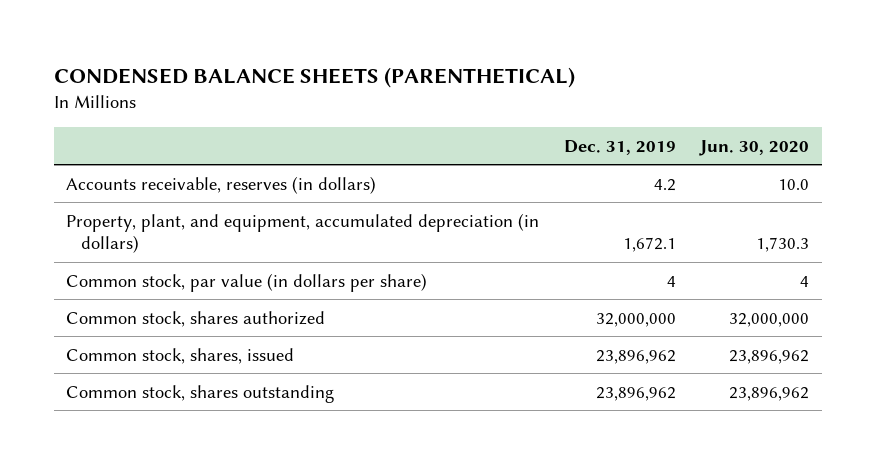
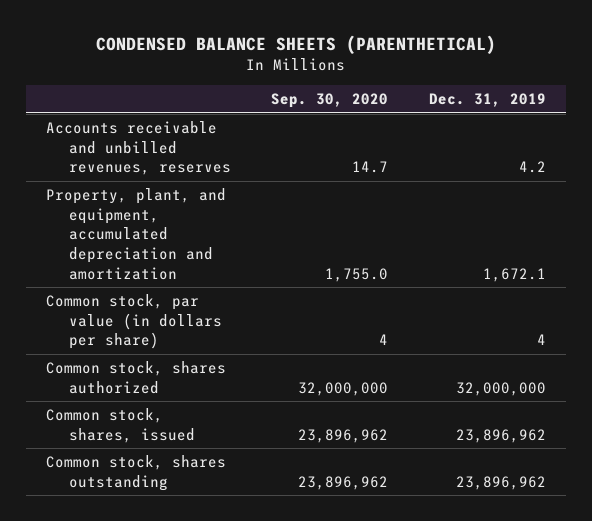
[699,139,810,156] Jun. 30, 2020 -> none
none -> [271,93,389,109] Sep. 30, 2020
[66,175,377,194] Accounts receivable, reserves (in dollars) -> [46,121,232,176] Accounts receivable and unbilled revenues, reserves
[66,212,540,254] Property, plant, and equipment, accumulated depreciation (in dollars) -> [46,188,227,280] Property, plant, and equipment, accumulated depreciation and amortization

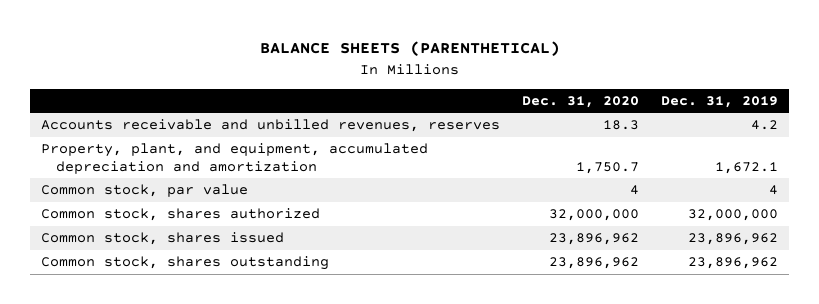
[96,34,497,54] CONDENSED BALANCE SHEETS (PARENTHETICAL) -> [259,41,560,57] BALANCE SHEETS (PARENTHETICAL)
[271,93,389,109] Sep. 30, 2020 -> none
none -> [522,95,640,108] Dec. 31, 2020
[46,294,223,350] Common stock, par value (in dollars per share) -> [41,184,249,198] Common stock, par value
[46,408,196,443] Common stock, shares, issued -> [41,232,285,246] Common stock, shares issued

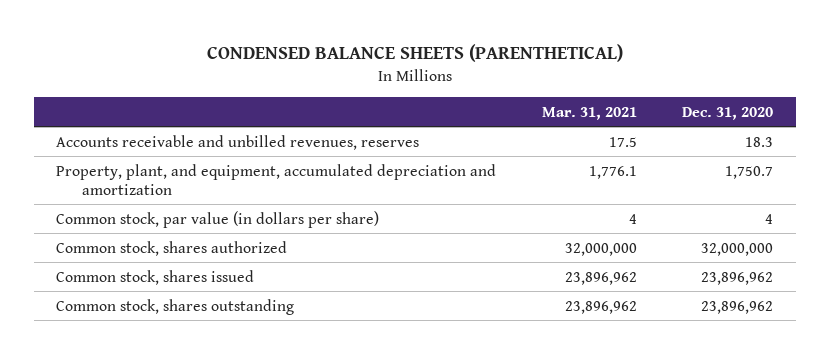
[259,41,560,57] BALANCE SHEETS (PARENTHETICAL) -> [206,43,623,62] CONDENSED BALANCE SHEETS (PARENTHETICAL)
[661,95,779,108] Dec. 31, 2019 -> none
none -> [541,106,637,120] Mar. 31, 2021
[41,184,249,198] Common stock, par value -> [56,210,380,228] Common stock, par value (in dollars per share)

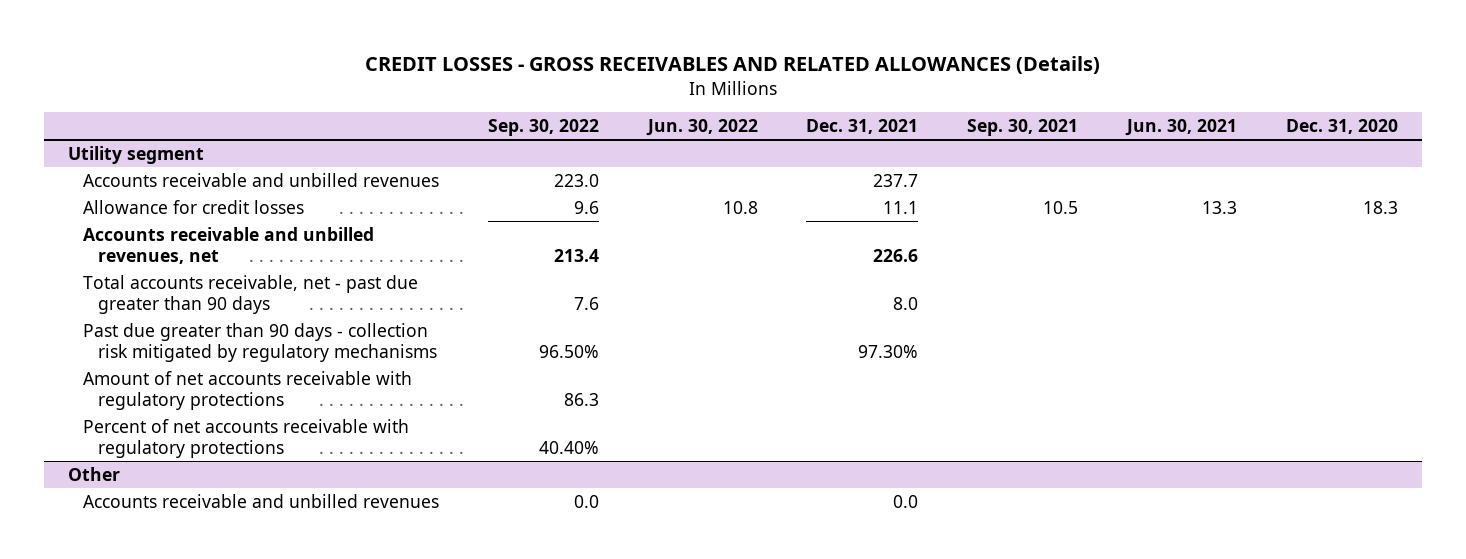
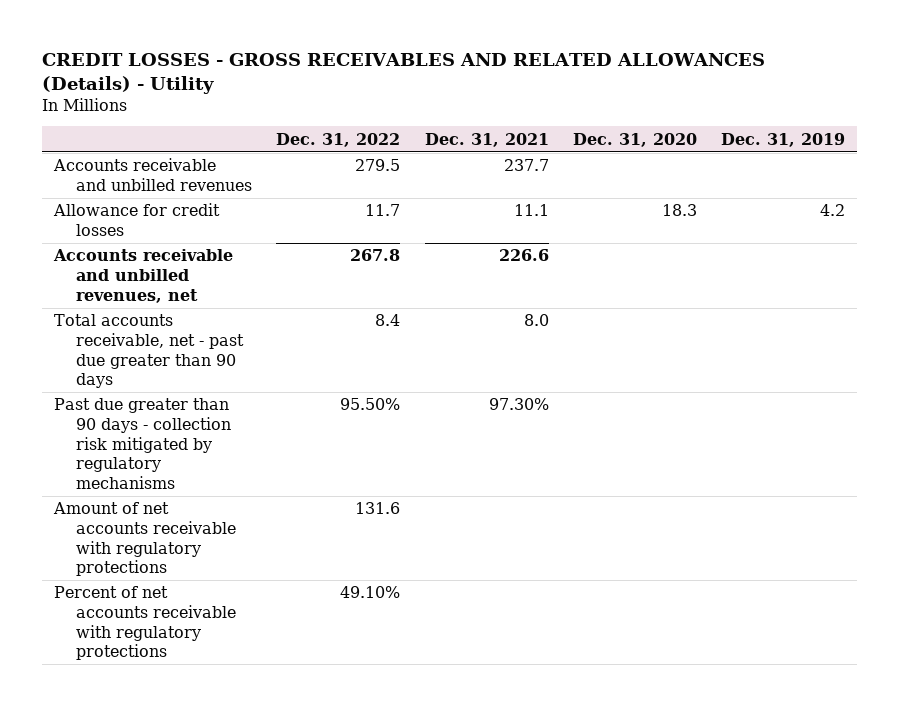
[365,56,1101,75] CREDIT LOSSES - GROSS RECEIVABLES AND RELATED ALLOWANCES (Details) -> [41,52,765,94] CREDIT LOSSES - GROSS RECEIVABLES AND RELATED ALLOWANCES (Details) - Utility
[488,118,600,136] Sep. 30, 2022 -> none
[645,118,758,136] Jun. 30, 2022 -> none
[967,118,1079,136] Sep. 30, 2021 -> none
[1124,118,1237,136] Jun. 30, 2021 -> none
none -> [276,132,401,147] Dec. 31, 2022
none -> [720,132,845,147] Dec. 31, 2019
[68,145,205,164] Utility segment -> none
[68,466,121,481] Other -> none
[83,493,440,508] Accounts receivable and unbilled revenues -> none

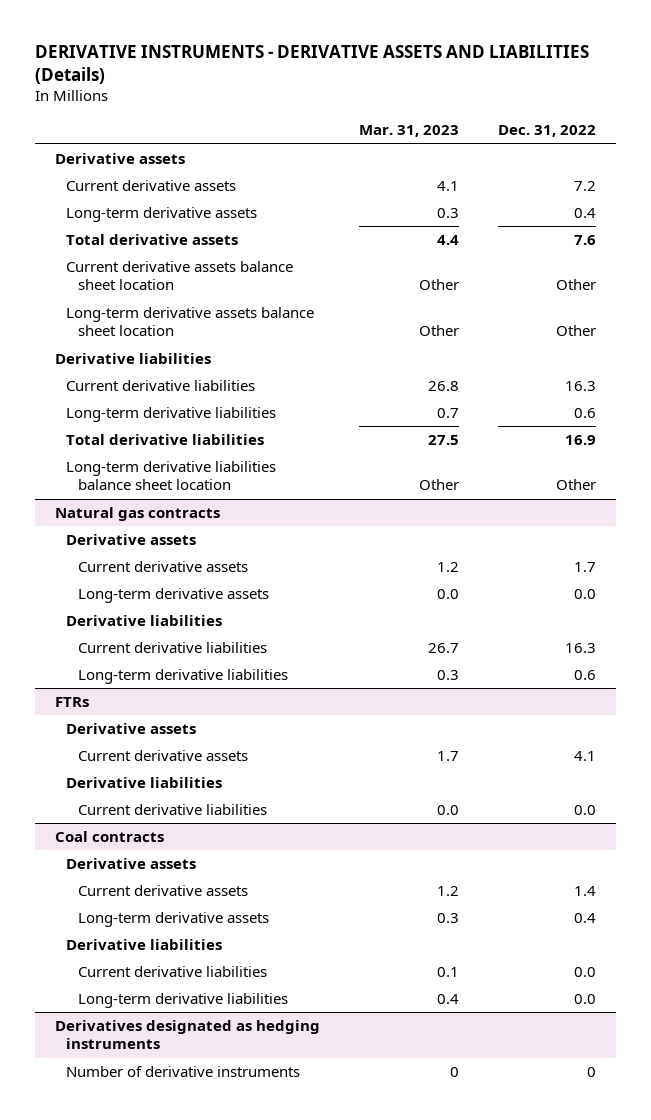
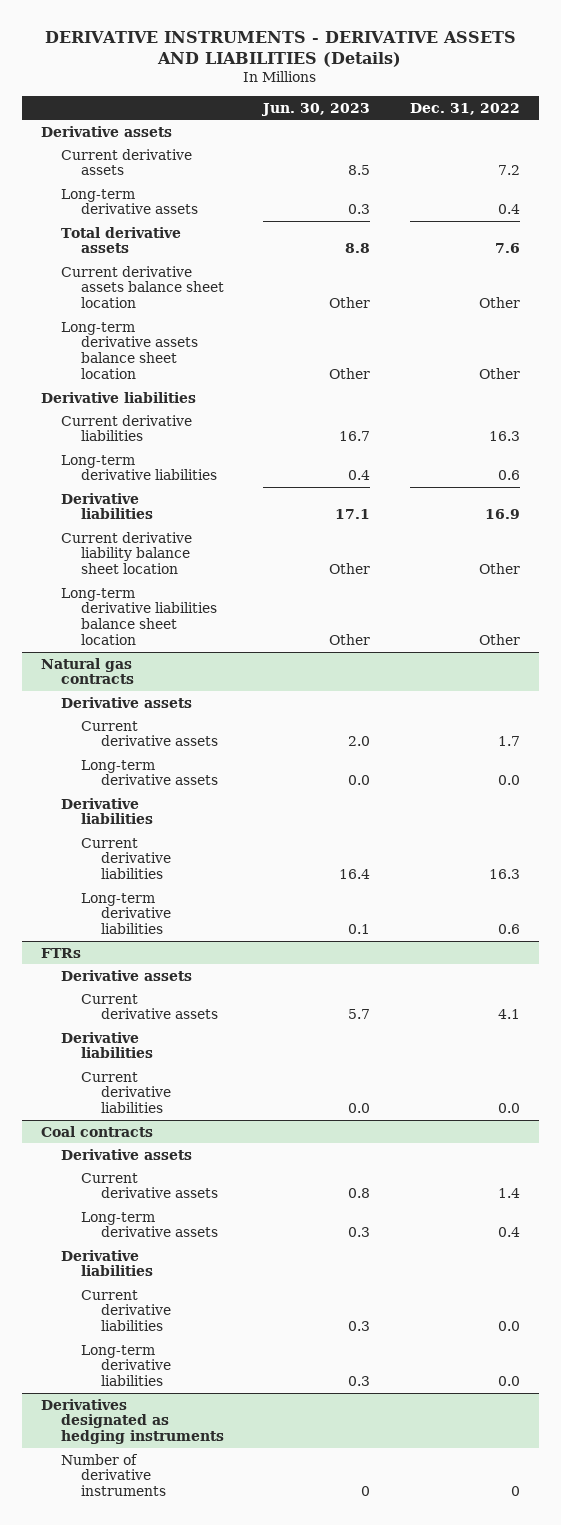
[358,125,459,138] Mar. 31, 2023 -> none
none -> [261,102,371,116] Jun. 30, 2023
[66,433,265,445] Total derivative liabilities -> [61,492,154,520] Derivative liabilities
none -> [61,531,193,575] Current derivative liability balance sheet location

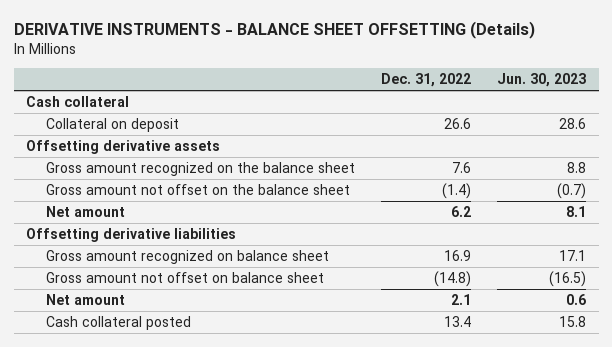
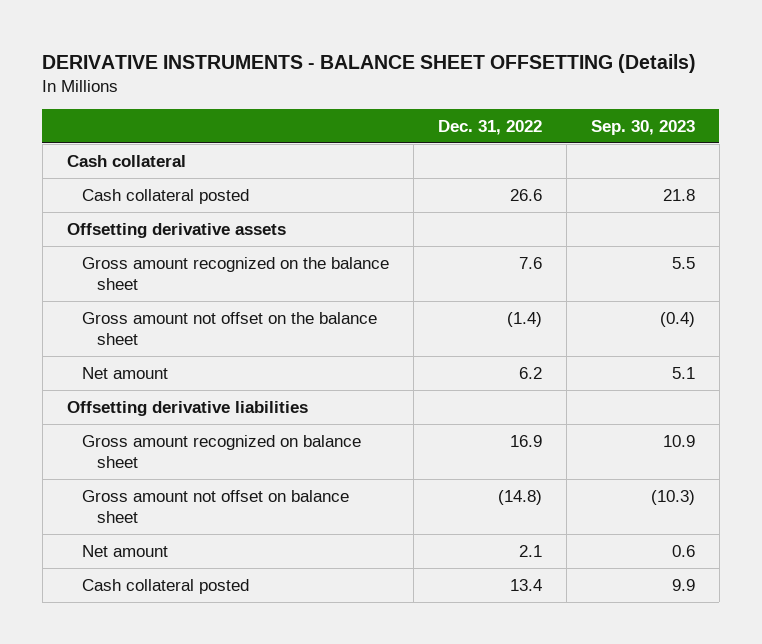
[496,73,586,88] Jun. 30, 2023 -> none
none -> [590,119,695,135] Sep. 30, 2023
[46,117,180,132] Collateral on deposit -> [82,188,250,204] Cash collateral posted

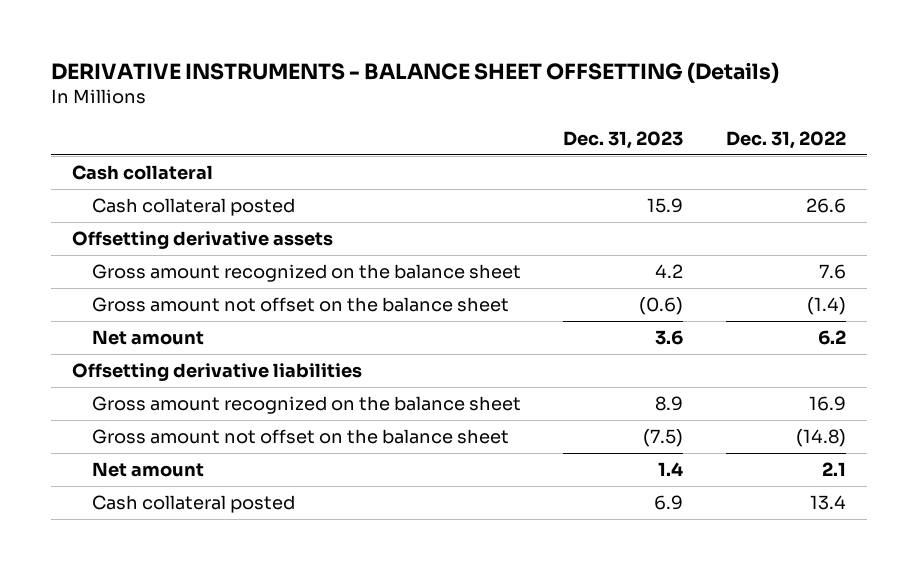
[590,119,695,135] Sep. 30, 2023 -> none
none -> [563,130,684,149] Dec. 31, 2023
[82,434,362,469] Gross amount recognized on balance sheet -> [91,396,521,415] Gross amount recognized on the balance sheet
[82,489,350,524] Gross amount not offset on balance sheet -> [91,429,509,445] Gross amount not offset on the balance sheet

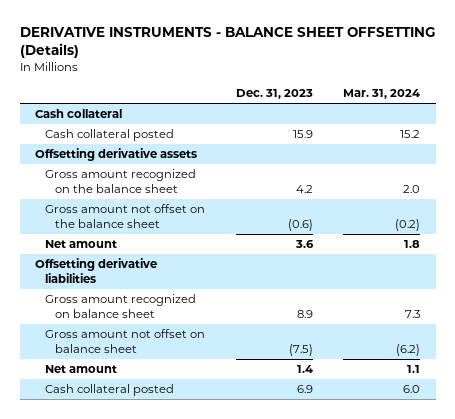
[725,130,846,149] Dec. 31, 2022 -> none
none -> [343,88,421,99] Mar. 31, 2024
[91,396,521,415] Gross amount recognized on the balance sheet -> [45,294,197,319] Gross amount recognized on balance sheet
[91,429,509,445] Gross amount not offset on the balance sheet -> [45,329,206,354] Gross amount not offset on balance sheet

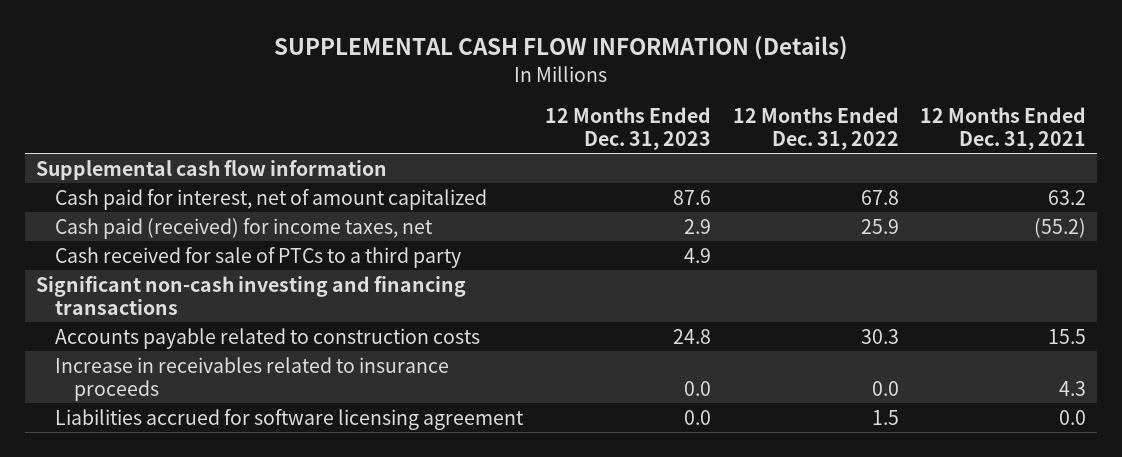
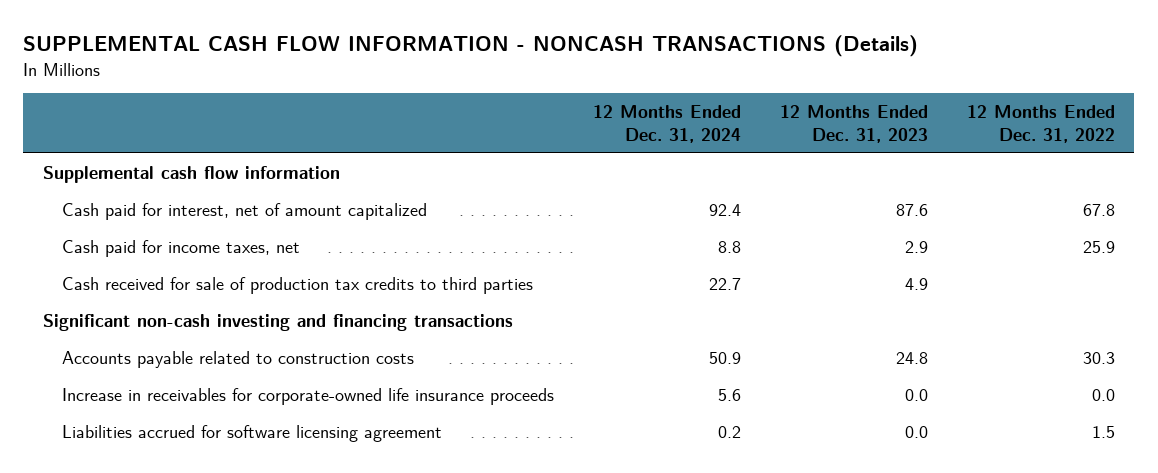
[274,36,849,61] SUPPLEMENTAL CASH FLOW INFORMATION (Details) -> [23,35,919,58] SUPPLEMENTAL CASH FLOW INFORMATION - NONCASH TRANSACTIONS (Details)
[920,106,1087,150] 12 Months Ended Dec. 31, 2021 -> none
none -> [592,105,741,143] 12 Months Ended Dec. 31, 2024
[54,217,433,239] Cash paid (received) for income taxes, net -> [62,239,301,257] Cash paid for income taxes, net
[54,246,461,268] Cash received for sale of PTCs to a third party -> [62,276,534,294] Cash received for sale of production tax credits to third parties
[54,356,449,401] Increase in receivables related to insurance proceeds -> none
none -> [62,387,555,405] Increase in receivables for corporate-owned life insurance proceeds

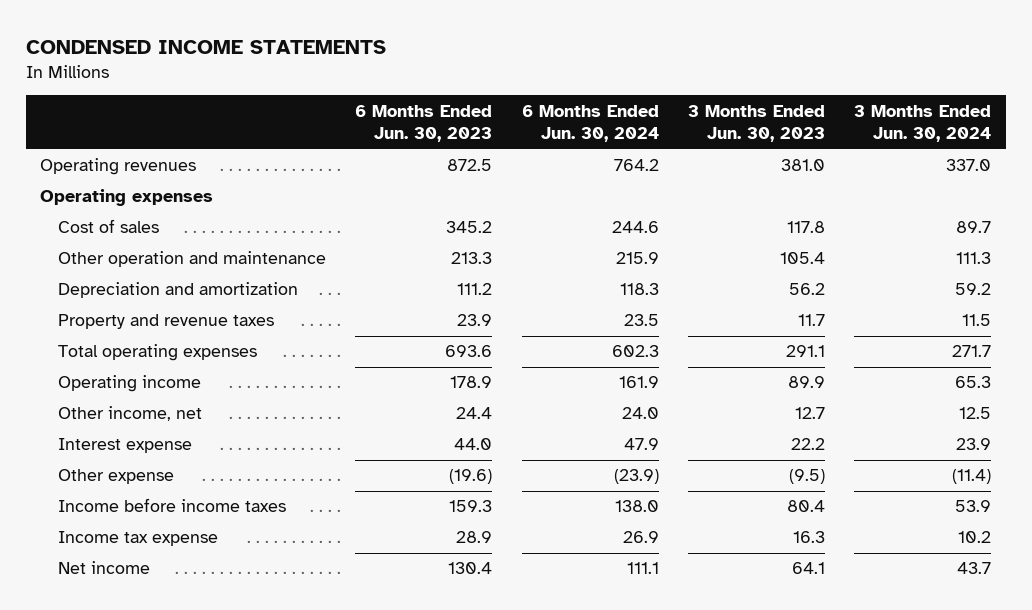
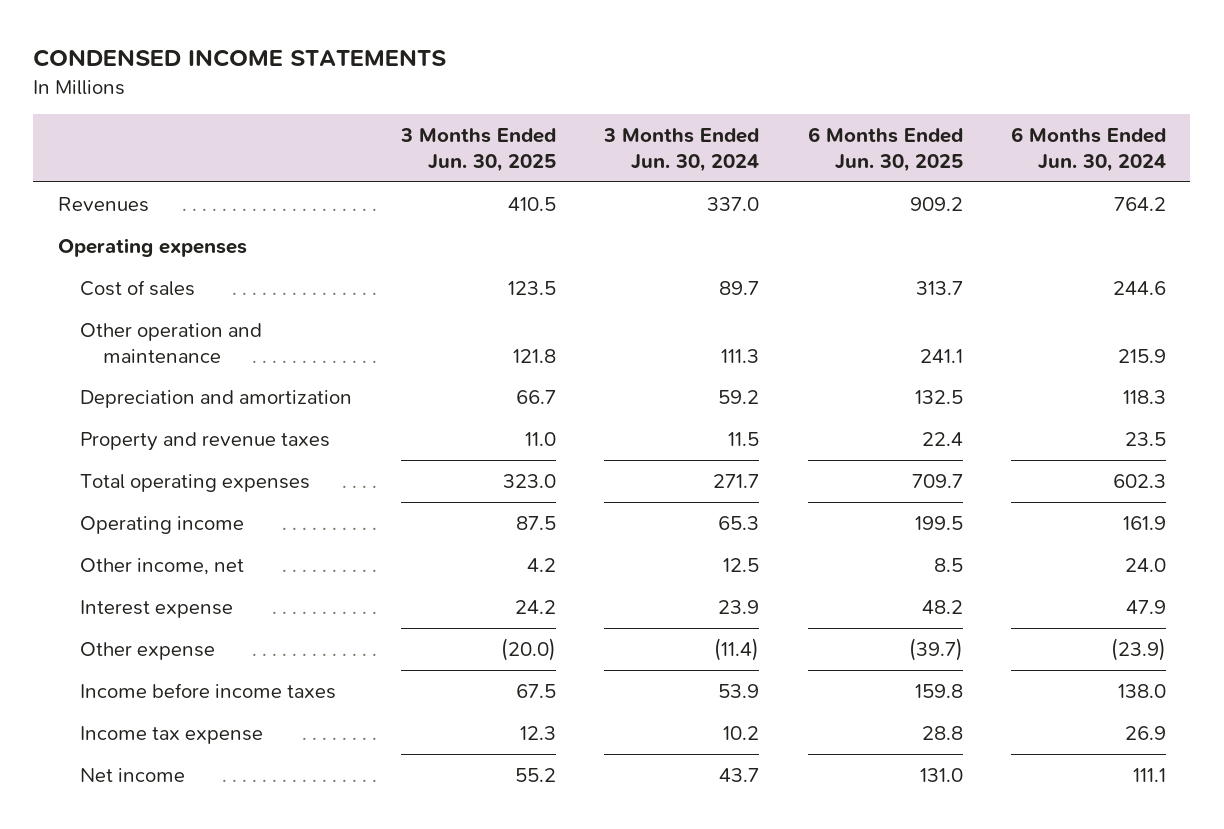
[355,104,493,143] 6 Months Ended Jun. 30, 2023 -> none
[687,104,825,143] 3 Months Ended Jun. 30, 2023 -> none
none -> [399,128,556,173] 3 Months Ended Jun. 30, 2025
none -> [807,127,963,173] 6 Months Ended Jun. 30, 2025
[40,158,197,176] Operating revenues -> [57,196,149,212] Revenues

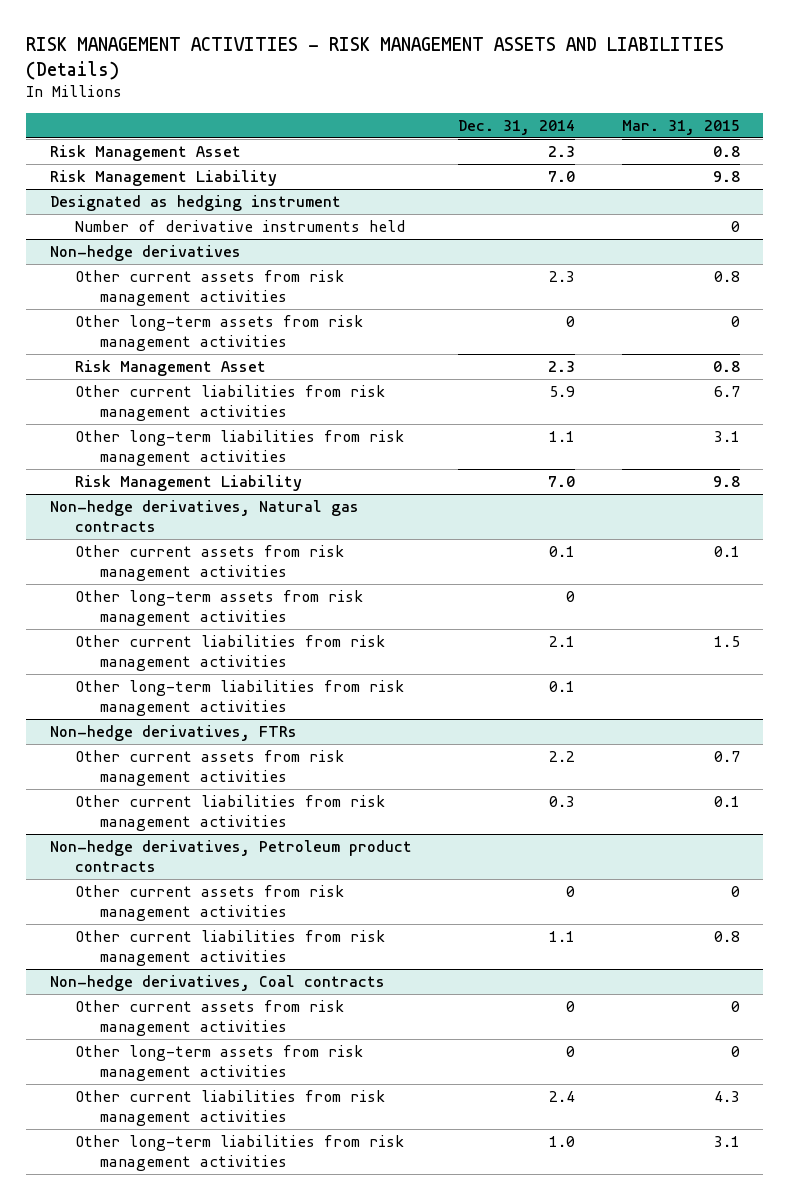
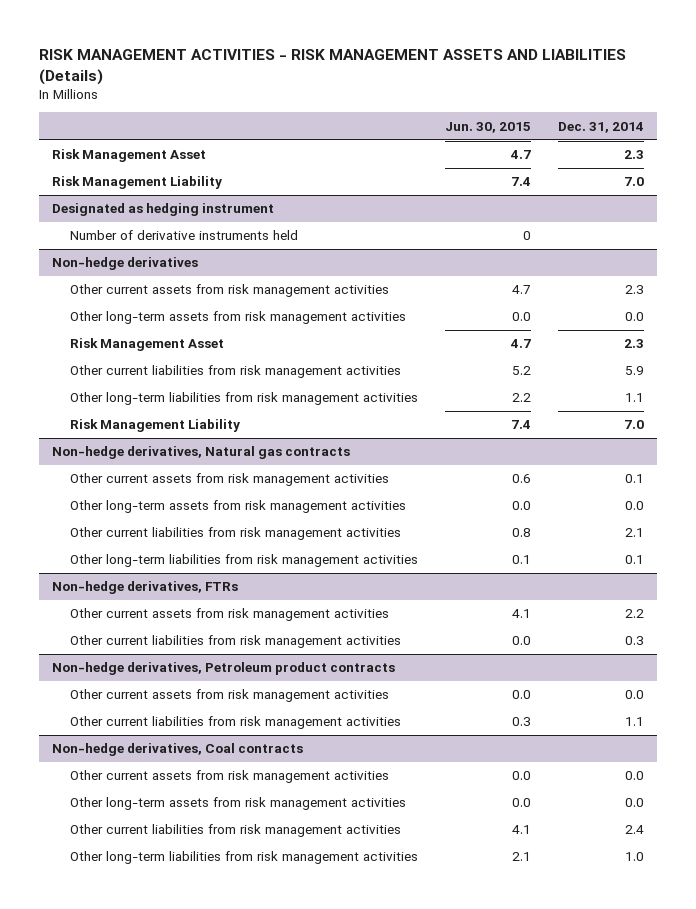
[622,119,741,135] Mar. 31, 2015 -> none
none -> [444,121,531,133] Jun. 30, 2015
[566,315,576,327] 0 -> [624,312,644,322] 0.0
[566,590,576,602] 0 -> [624,501,644,511] 0.0
[566,885,576,897] 0 -> [624,690,644,700] 0.0
[566,1000,576,1012] 0 -> [624,771,644,781] 0.0
[566,1045,576,1057] 0 -> [624,798,644,808] 0.0

